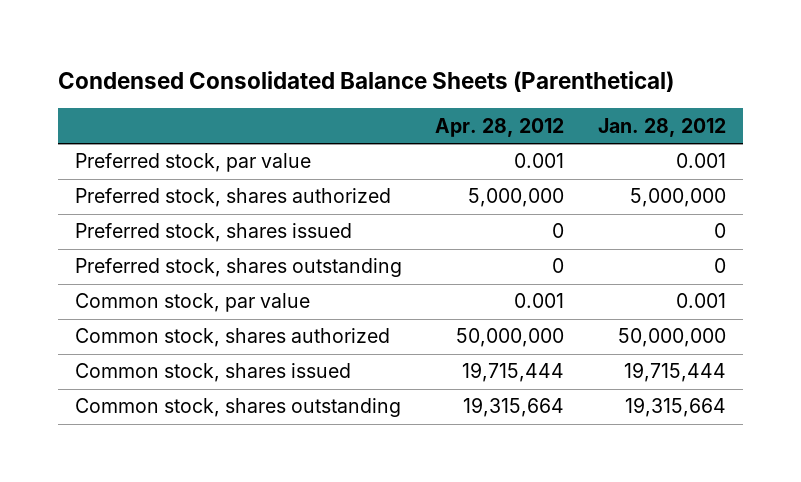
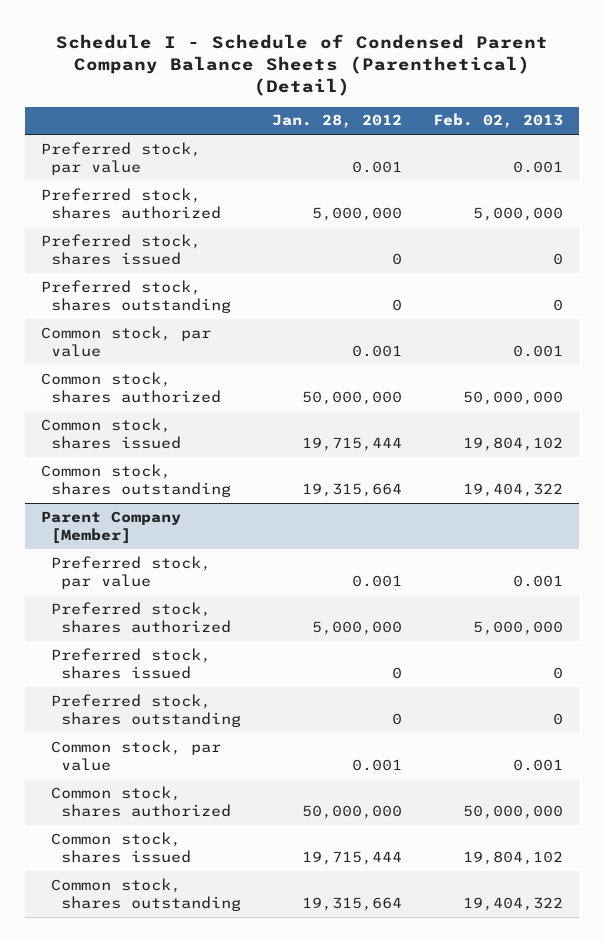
[58,70,675,92] Condensed Consolidated Balance Sheets (Parenthetical) -> [56,33,549,97] Schedule I - Schedule of Condensed Parent Company Balance Sheets (Parenthetical) (Detail)
[435,117,565,137] Apr. 28, 2012 -> none
none -> [433,113,564,129] Feb. 02, 2013
none -> [40,510,181,545] Parent Company [Member]
none -> [50,555,211,590] Preferred stock, par value
none -> [50,601,232,634] Preferred stock, shares authorized
none -> [50,647,211,680] Preferred stock, shares issued
none -> [50,693,242,728] Preferred stock, shares outstanding
none -> [50,739,221,772] Common stock, par value
none -> [50,785,232,818] Common stock, shares authorized
none -> [50,831,192,864] Common stock, shares issued
none -> [50,877,242,912] Common stock, shares outstanding

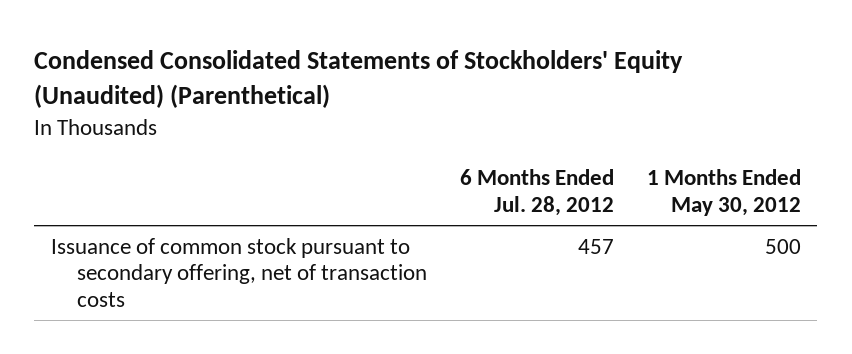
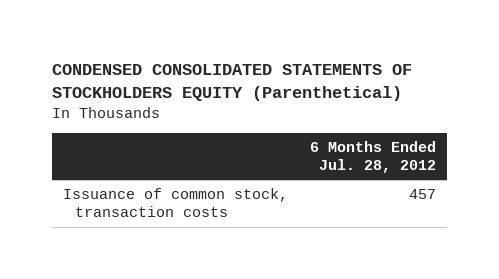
[34,50,684,109] Condensed Consolidated Statements of Stockholders' Equity (Unaudited) (Parenthetical) -> [51,63,412,101] CONDENSED CONSOLIDATED STATEMENTS OF STOCKHOLDERS EQUITY (Parenthetical)
[646,169,801,216] 1 Months Ended May 30, 2012 -> none
[50,238,427,307] Issuance of common stock pursuant to secondary offering, net of transaction costs -> [62,188,288,218] Issuance of common stock, transaction costs

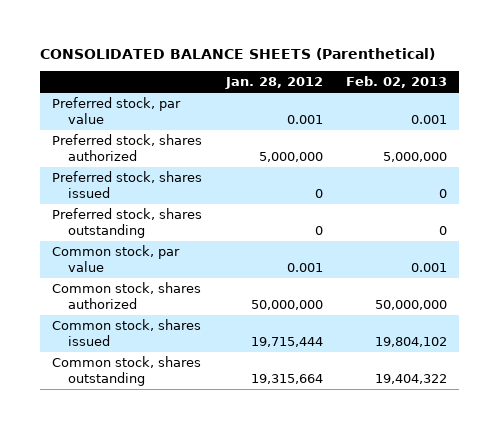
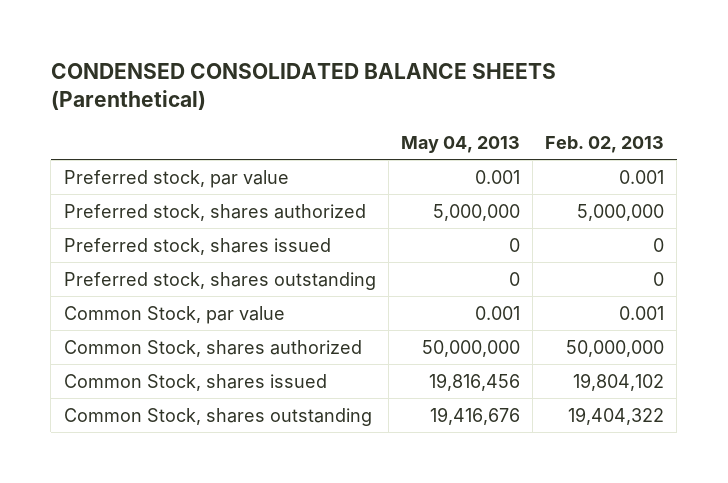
[40,48,436,61] CONSOLIDATED BALANCE SHEETS (Parenthetical) -> [50,63,556,111] CONDENSED CONSOLIDATED BALANCE SHEETS (Parenthetical)
[224,77,323,90] Jan. 28, 2012 -> none
none -> [400,135,520,153] May 04, 2013
[51,244,180,272] Common stock, par value -> [63,305,285,324] Common Stock, par value
[51,281,201,309] Common stock, shares authorized -> [63,339,362,357] Common Stock, shares authorized
[51,318,201,346] Common stock, shares issued -> [63,373,327,391] Common Stock, shares issued
[51,355,201,386] Common stock, shares outstanding -> [63,407,372,426] Common Stock, shares outstanding

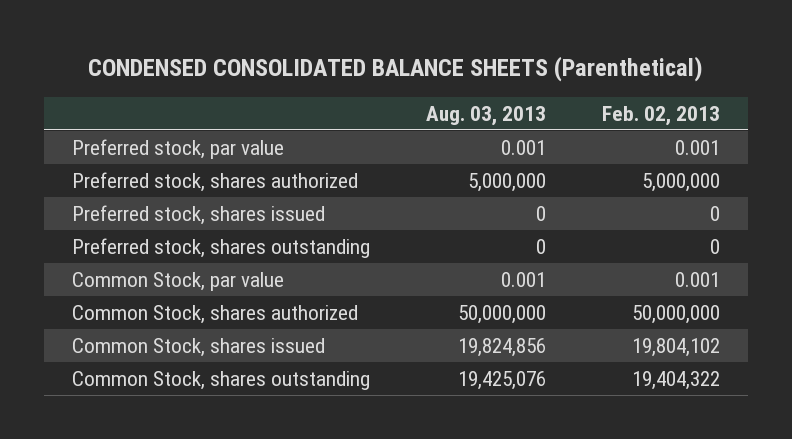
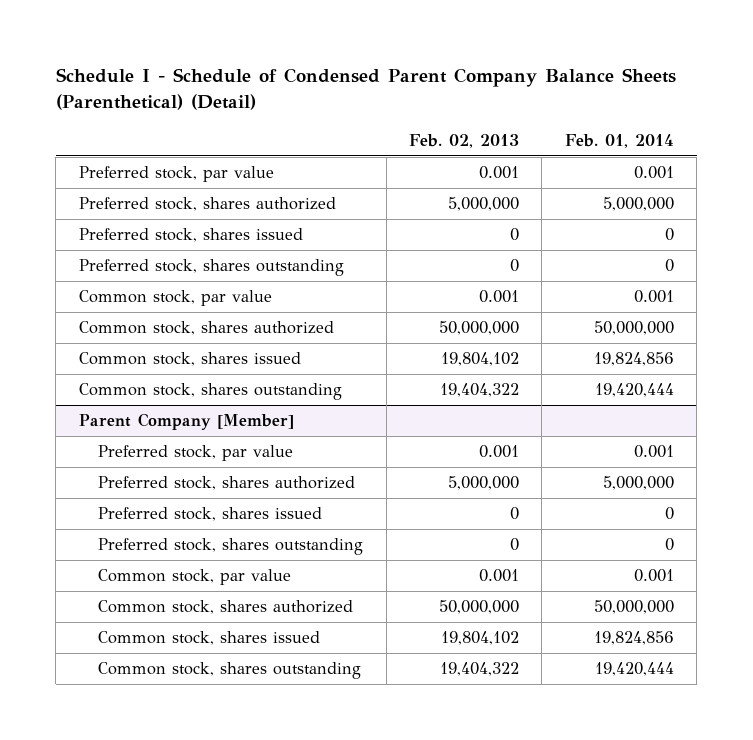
[87,56,703,83] CONDENSED CONSOLIDATED BALANCE SHEETS (Parenthetical) -> [55,67,676,110] Schedule I - Schedule of Condensed Parent Company Balance Sheets (Parenthetical) (Detail)
[425,105,546,126] Aug. 03, 2013 -> none
none -> [564,133,674,148] Feb. 01, 2014
[71,271,284,291] Common Stock, par value -> [78,290,272,307] Common stock, par value
[71,304,358,324] Common Stock, shares authorized -> [78,321,334,336] Common stock, shares authorized
[71,337,325,357] Common Stock, shares issued -> [78,352,301,367] Common stock, shares issued
[71,370,370,390] Common Stock, shares outstanding -> [78,383,342,401] Common stock, shares outstanding
none -> [78,413,294,431] Parent Company [Member]
none -> [98,445,294,462] Preferred stock, par value
none -> [98,476,356,491] Preferred stock, shares authorized
none -> [98,507,323,522] Preferred stock, shares issued
none -> [98,538,364,556] Preferred stock, shares outstanding
none -> [98,569,292,586] Common stock, par value
none -> [98,600,354,615] Common stock, shares authorized
none -> [98,631,321,646] Common stock, shares issued
none -> [98,662,362,680] Common stock, shares outstanding

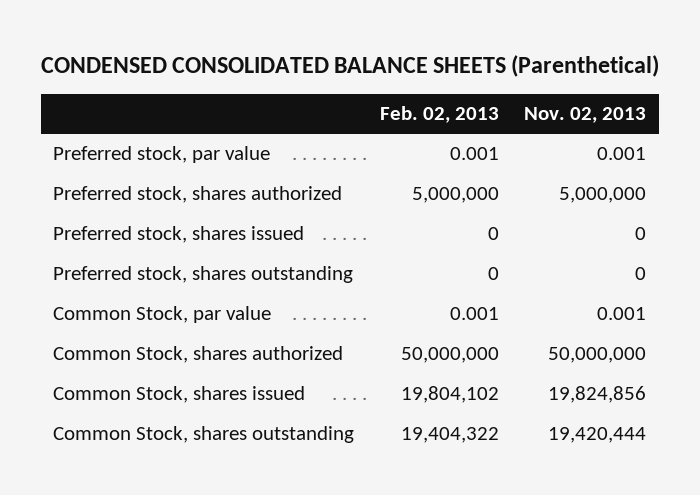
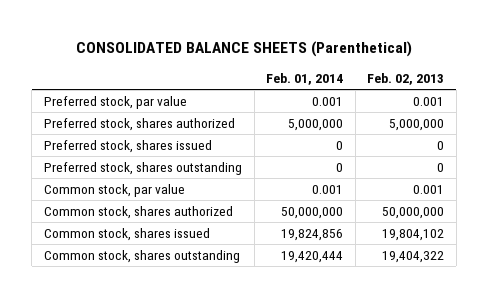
[40,54,659,77] CONDENSED CONSOLIDATED BALANCE SHEETS (Parenthetical) -> [76,41,413,58] CONSOLIDATED BALANCE SHEETS (Parenthetical)
[524,107,647,124] Nov. 02, 2013 -> none
none -> [266,72,344,85] Feb. 01, 2014
[53,306,272,324] Common Stock, par value -> [44,183,186,197] Common stock, par value
[53,346,344,364] Common Stock, shares authorized -> [44,205,234,219] Common stock, shares authorized
[53,386,306,404] Common Stock, shares issued -> [44,227,211,241] Common stock, shares issued
[53,426,355,444] Common Stock, shares outstanding -> [44,249,241,263] Common stock, shares outstanding

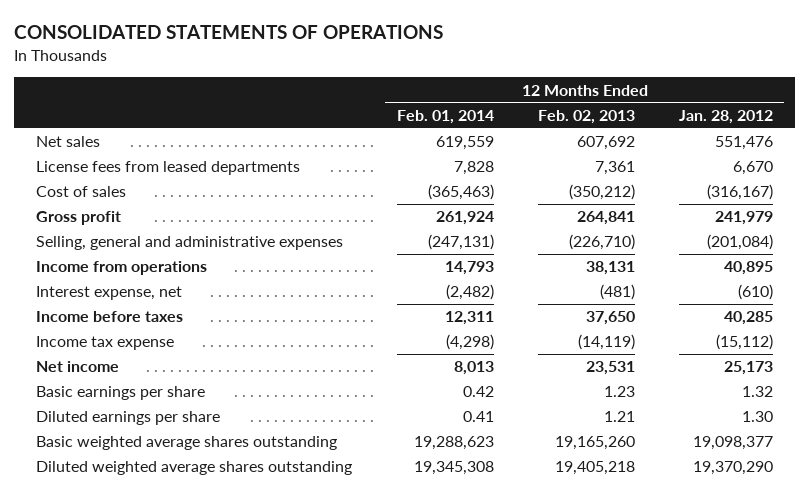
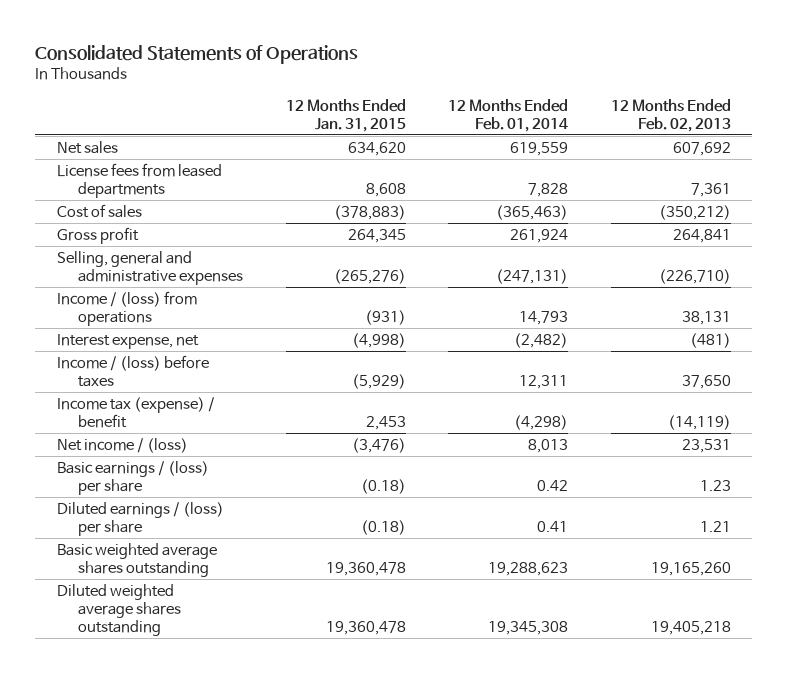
[14,25,444,40] CONSOLIDATED STATEMENTS OF OPERATIONS -> [35,44,359,64] Consolidated Statements of Operations
[679,109,774,124] Jan. 28, 2012 -> none
none -> [285,98,406,132] 12 Months Ended Jan. 31, 2015
[36,261,208,276] Income from operations -> [56,290,197,327] Income / (loss) from operations
[36,311,184,323] Income before taxes -> [56,354,209,388] Income / (loss) before taxes
[36,336,175,351] Income tax expense -> [56,396,215,429] Income tax (expense) / benefit
[36,361,120,373] Net income -> [56,437,188,453] Net income / (loss)
[36,386,206,401] Basic earnings per share -> [56,460,209,496] Basic earnings / (loss) per share
[36,411,221,426] Diluted earnings per share -> [56,501,224,537] Diluted earnings / (loss) per share

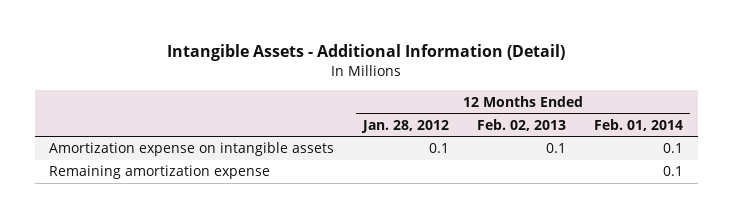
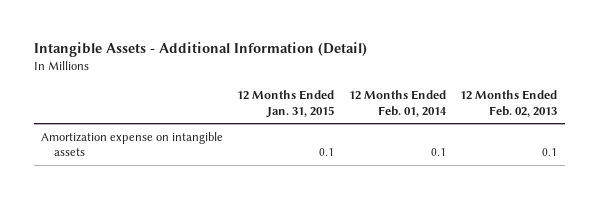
[360,119,449,133] Jan. 28, 2012 -> none
none -> [237,90,335,118] 12 Months Ended Jan. 31, 2015
[49,165,271,180] Remaining amortization expense -> none

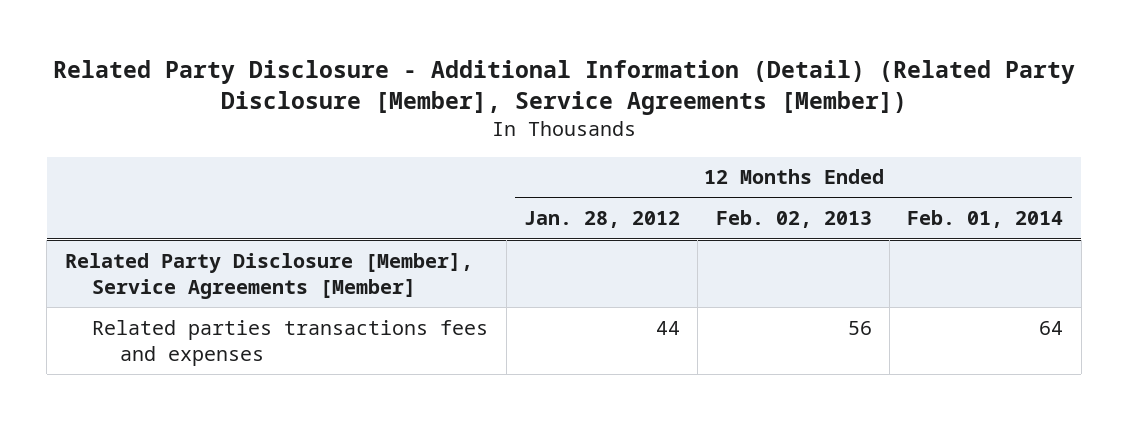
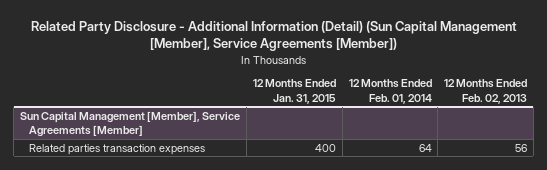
[53,60,1076,116] Related Party Disclosure - Additional Information (Detail) (Related Party Disclosure [Member], Service Agreements [Member]) -> [30,21,517,52] Related Party Disclosure - Additional Information (Detail) (Sun Capital Management [Member], Service Agreements [Member])
[524,211,681,229] Jan. 28, 2012 -> none
none -> [252,79,336,104] 12 Months Ended Jan. 31, 2015
[64,252,473,299] Related Party Disclosure [Member], Service Agreements [Member] -> none
none -> [20,110,241,138] Sun Capital Management [Member], Service Agreements [Member]
[92,319,489,366] Related parties transactions fees and expenses -> [29,143,206,155] Related parties transaction expenses

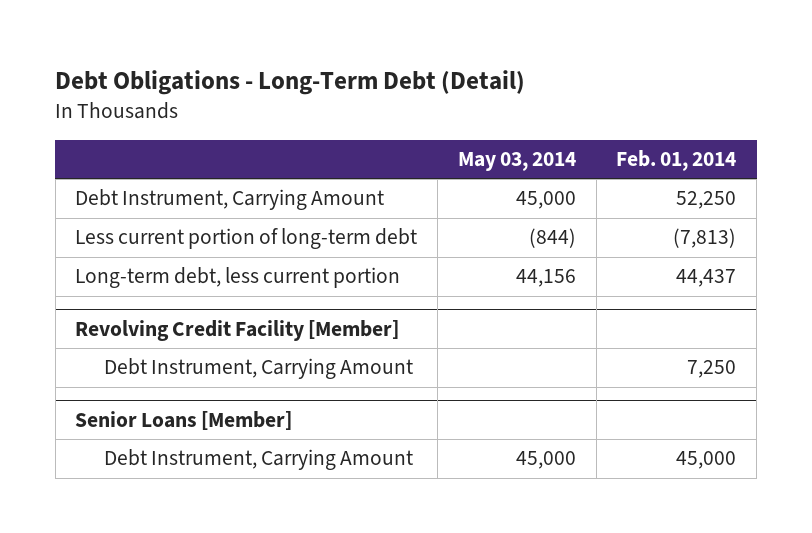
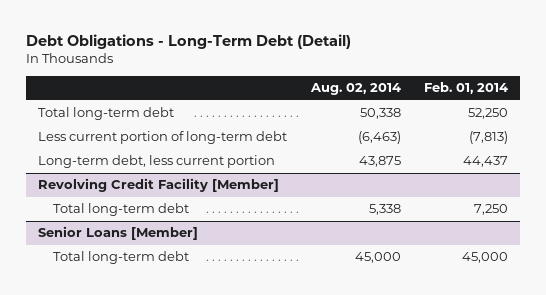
[457,151,576,171] May 03, 2014 -> none
none -> [309,83,401,96] Aug. 02, 2014
[75,189,385,211] Debt Instrument, Carrying Amount -> [37,107,174,121] Total long-term debt
[103,358,413,380] Debt Instrument, Carrying Amount -> [53,203,190,217] Total long-term debt
[103,449,413,471] Debt Instrument, Carrying Amount -> [53,251,190,265] Total long-term debt

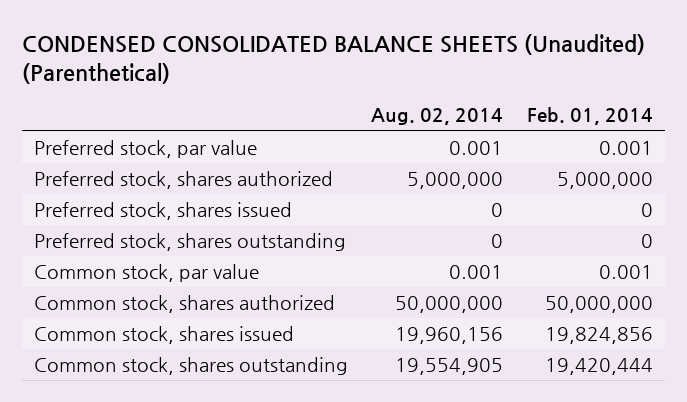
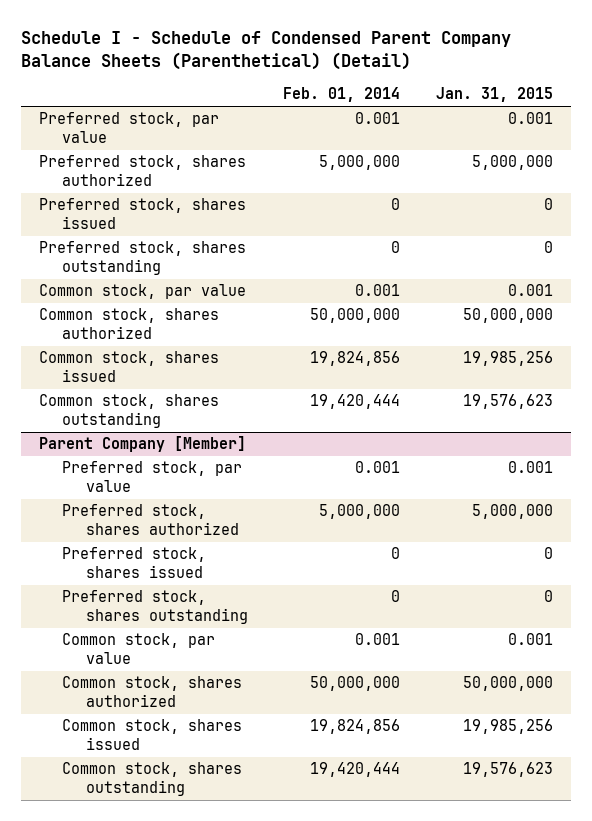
[21,34,645,85] CONDENSED CONSOLIDATED BALANCE SHEETS (Unaudited) (Parenthetical) -> [21,31,512,71] Schedule I - Schedule of Condensed Parent Company Balance Sheets (Parenthetical) (Detail)
[371,108,504,126] Aug. 02, 2014 -> none
none -> [436,87,554,103] Jan. 31, 2015
none -> [39,436,247,453] Parent Company [Member]
none -> [62,461,243,493] Preferred stock, par value
none -> [62,504,239,536] Preferred stock, shares authorized
none -> [62,547,207,579] Preferred stock, shares issued
none -> [62,590,248,625] Preferred stock, shares outstanding
none -> [62,633,216,665] Common stock, par value
none -> [62,676,243,708] Common stock, shares authorized
none -> [62,719,243,751] Common stock, shares issued
none -> [62,762,243,797] Common stock, shares outstanding

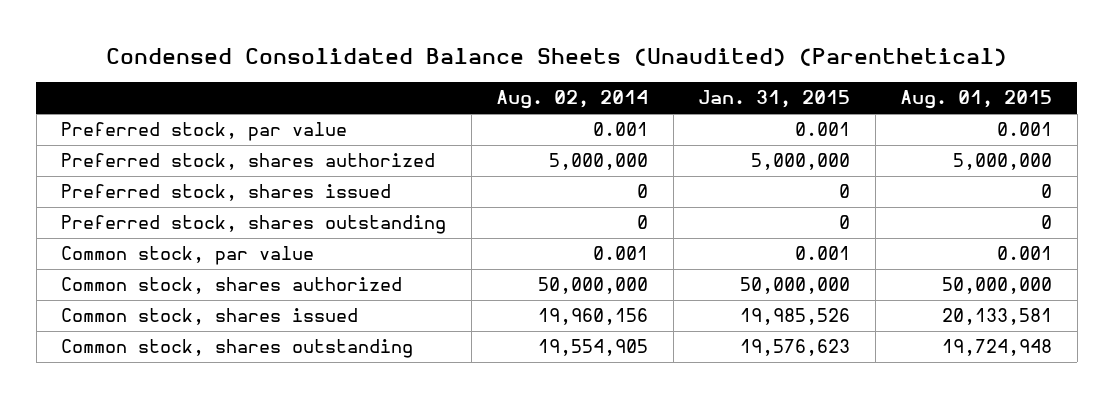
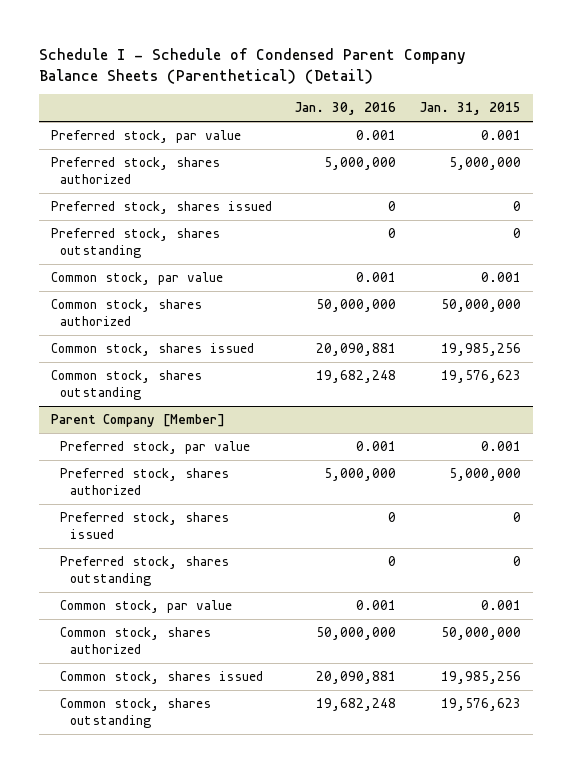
[105,48,1007,67] Condensed Consolidated Balance Sheets (Unaudited) (Parenthetical) -> [38,47,466,84] Schedule I - Schedule of Condensed Parent Company Balance Sheets (Parenthetical) (Detail)
[496,90,649,110] Aug. 02, 2014 -> none
[900,90,1053,110] Aug. 01, 2015 -> none
none -> [295,102,397,116] Jan. 30, 2016
[740,308,851,326] 19,985,526 -> [441,343,522,357] 19,985,256
none -> [50,414,225,428] Parent Company [Member]
none -> [60,441,251,455] Preferred stock, par value
none -> [60,468,230,496] Preferred stock, shares authorized
none -> [60,512,230,540] Preferred stock, shares issued
none -> [60,556,230,587] Preferred stock, shares outstanding
none -> [60,600,233,614] Common stock, par value
none -> [60,627,212,655] Common stock, shares authorized
none -> [60,671,264,685] Common stock, shares issued
none -> [60,698,212,729] Common stock, shares outstanding

